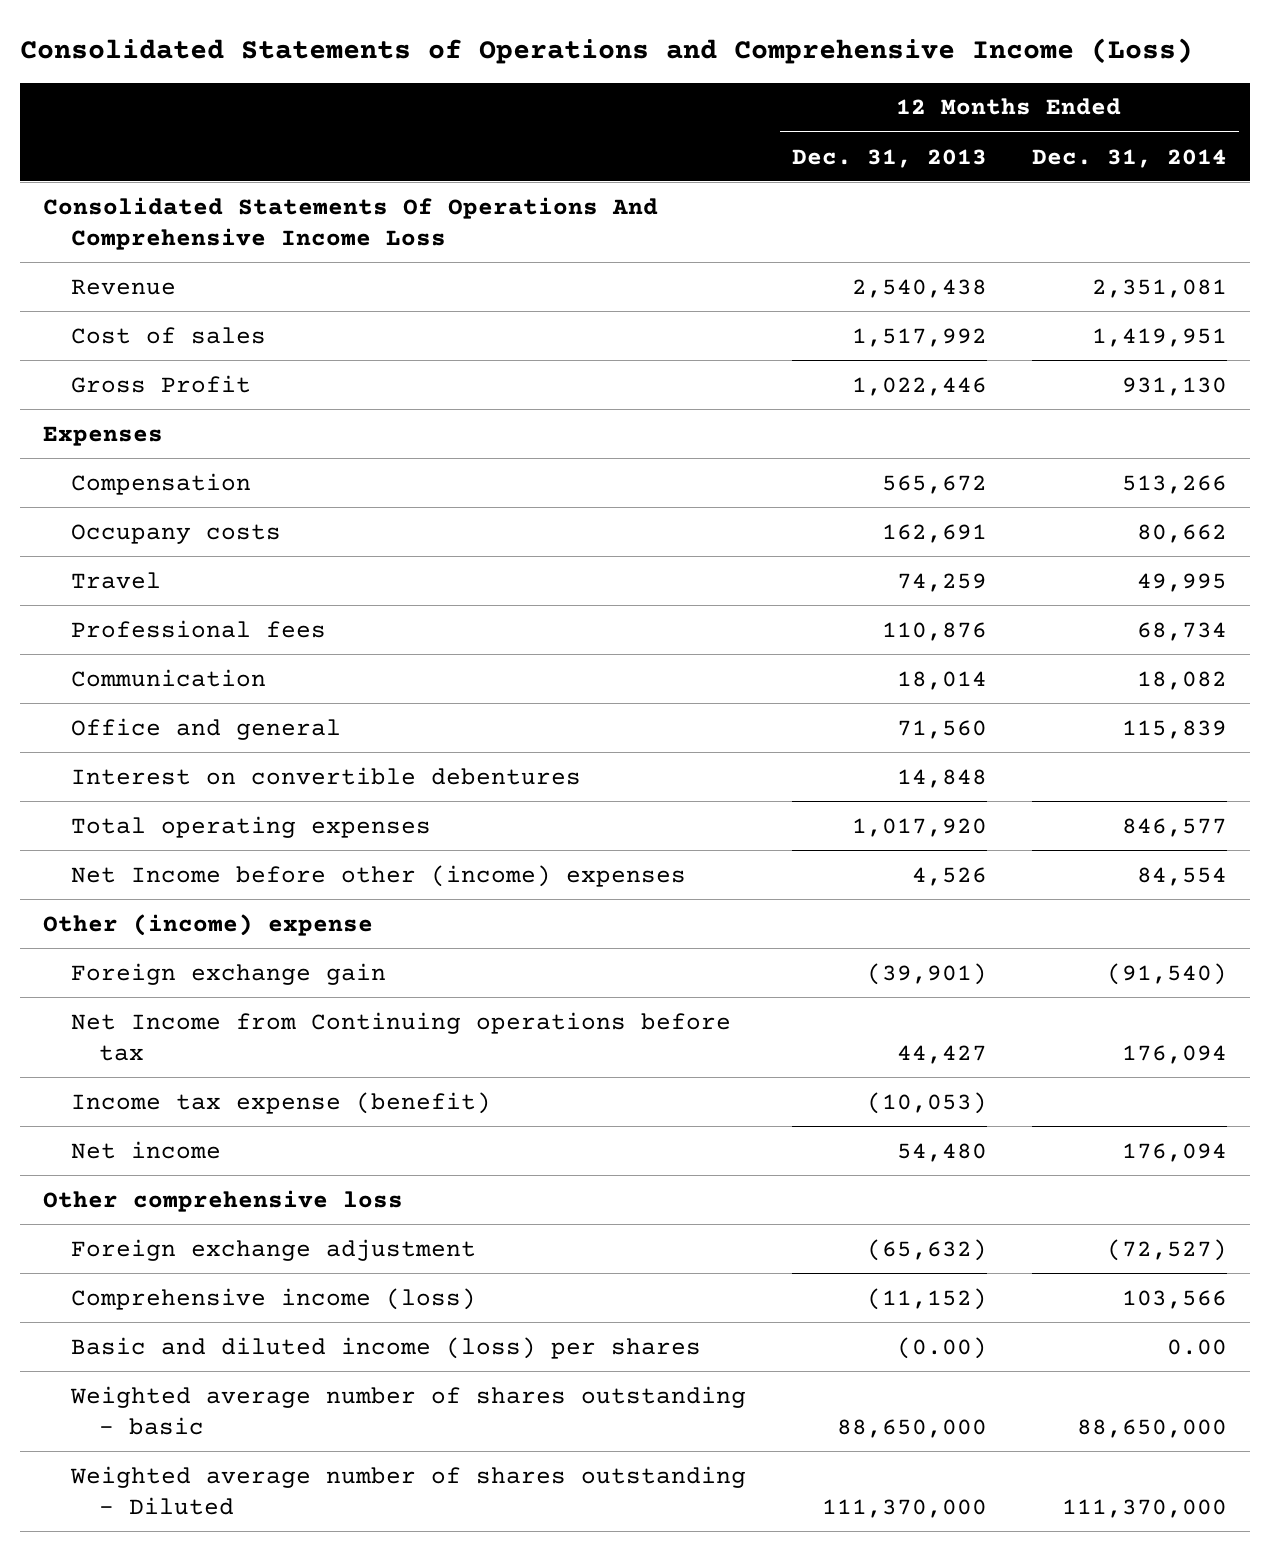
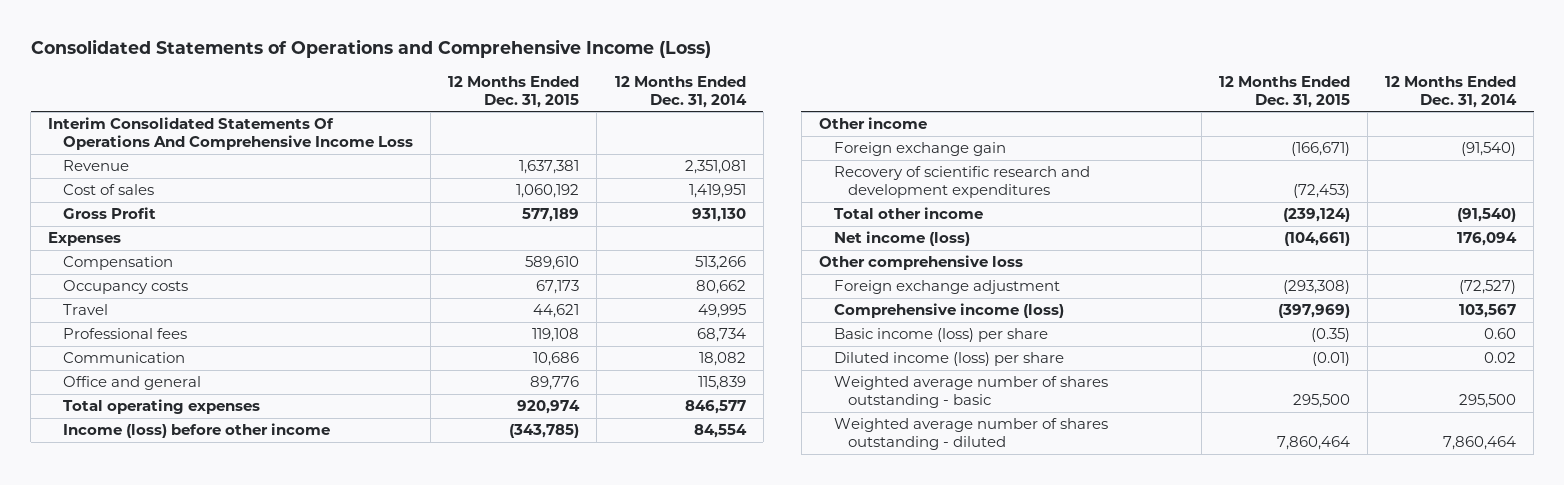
[791,148,987,168] Dec. 31, 2013 -> none
none -> [448,75,580,108] 12 Months Ended Dec. 31, 2015
[42,196,658,251] Consolidated Statements Of Operations And Comprehensive Income Loss -> [48,117,414,151] Interim Consolidated Statements Of Operations And Comprehensive Income Loss
[71,523,282,544] Occupany costs -> [63,280,189,295] Occupancy costs
[71,766,582,785] Interest on convertible debentures -> none
[71,864,687,887] Net Income before other (income) expenses -> [63,423,331,439] Income (loss) before other income
[42,913,373,936] Other (income) expense -> [818,117,927,130] Other income
[71,1011,732,1062] Net Income from Continuing operations before tax -> none
[71,1091,492,1114] Income tax expense (benefit) -> none
none -> [833,166,1090,199] Recovery of scientific research and development expenditures
none -> [833,207,983,220] Total other income
[71,1140,222,1159] Net income -> [833,231,970,247] Net income (loss)
[1122,1289,1228,1309] 103,566 -> [1459,304,1517,319] 103,567
[71,1336,702,1359] Basic and diluted income (loss) per shares -> [833,328,1048,343] Basic income (loss) per share
[1167,1338,1228,1355] 0.00 -> [1484,328,1517,340] 0.60
none -> [833,352,1064,367] Diluted income (loss) per share
[1077,1419,1228,1439] 88,650,000 -> [1459,394,1517,409] 295,500
[70,1465,747,1516] Weighted average number of shares outstanding - Diluted -> [833,418,1108,451] Weighted average number of shares outstanding - diluted
[1062,1499,1228,1519] 111,370,000 -> [1443,436,1517,451] 7,860,464

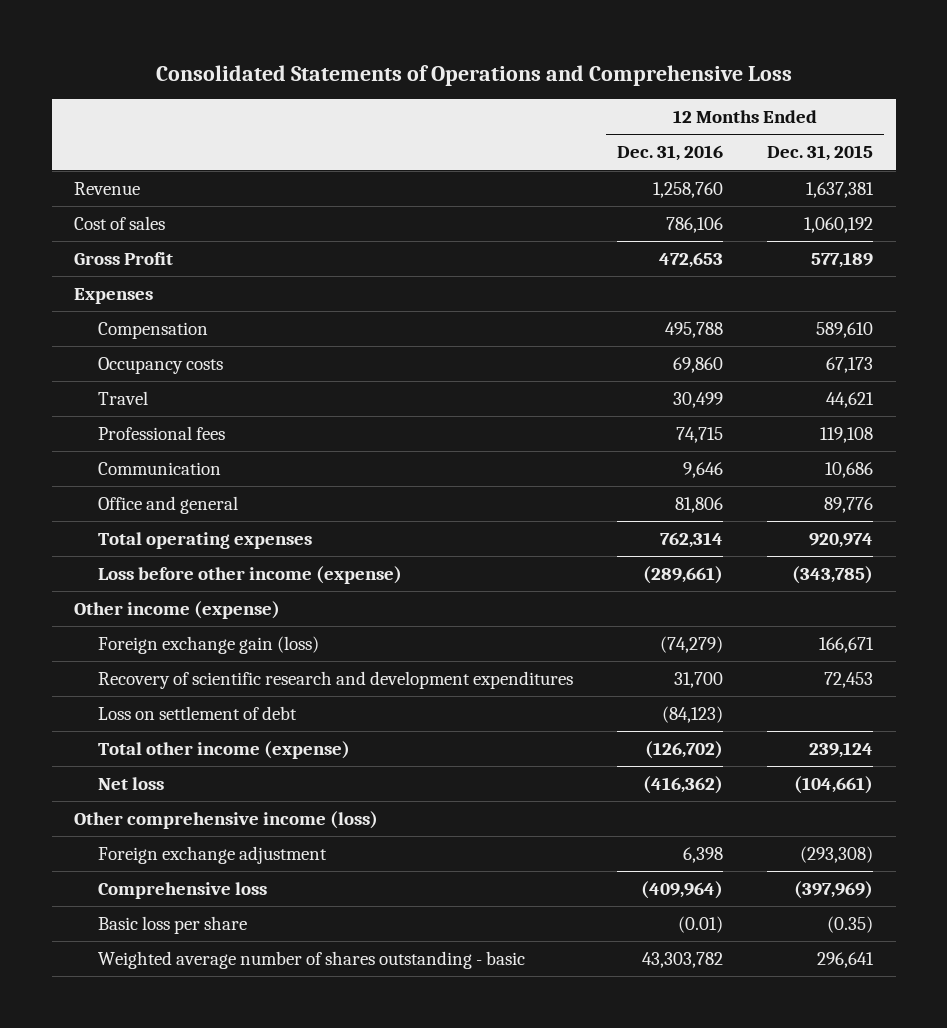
[30,39,711,59] Consolidated Statements of Operations and Comprehensive Income (Loss) -> [155,64,792,86] Consolidated Statements of Operations and Comprehensive Loss
[614,75,747,108] 12 Months Ended Dec. 31, 2014 -> none
none -> [616,145,723,162] Dec. 31, 2016
[48,117,414,151] Interim Consolidated Statements Of Operations And Comprehensive Income Loss -> none
[63,423,331,439] Income (loss) before other income -> [97,565,402,584] Loss before other income (expense)
[818,117,927,130] Other income -> [73,600,280,619] Other income (expense)
[833,142,1006,157] Foreign exchange gain -> [97,635,319,654] Foreign exchange gain (loss)
[1290,142,1350,157] (166,671) -> [819,636,875,653] 166,671
[1292,184,1350,199] (72,453) -> [824,671,874,688] 72,453
none -> [97,705,297,720] Loss on settlement of debt
[833,207,983,220] Total other income -> [97,740,350,759] Total other income (expense)
[1282,208,1350,223] (239,124) -> [809,741,874,758] 239,124
[833,231,970,247] Net income (loss) -> [97,776,164,790] Net loss
[818,255,1023,271] Other comprehensive loss -> [73,810,378,829] Other comprehensive income (loss)
[833,352,1064,367] Diluted income (loss) per share -> none
[833,418,1108,451] Weighted average number of shares outstanding - diluted -> none
[833,303,1064,319] Comprehensive income (loss) -> [97,881,267,899] Comprehensive loss
[833,328,1048,343] Basic income (loss) per share -> [97,915,247,934] Basic loss per share
[1292,394,1350,409] 295,500 -> [817,951,875,968] 296,641

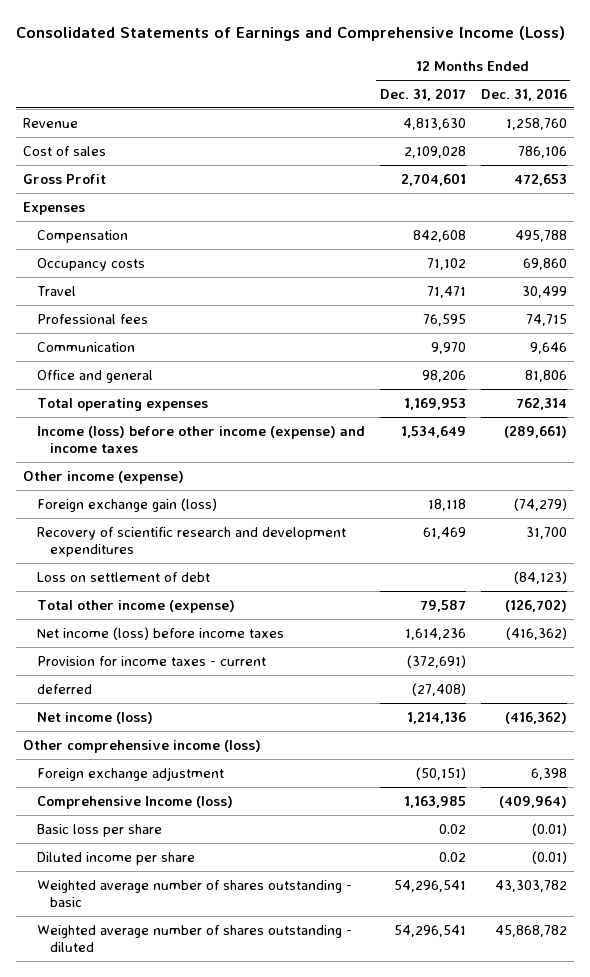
[155,64,792,86] Consolidated Statements of Operations and Comprehensive Loss -> [15,26,565,42] Consolidated Statements of Earnings and Comprehensive Income (Loss)
[767,145,874,162] Dec. 31, 2015 -> none
none -> [379,87,466,101] Dec. 31, 2017
[97,565,402,584] Loss before other income (expense) -> [36,425,365,453] Income (loss) before other income (expense) and income taxes
none -> [36,626,284,640] Net income (loss) before income taxes
none -> [36,655,266,666] Provision for income taxes - current
none -> [36,683,92,694] deferred
[97,776,164,790] Net loss -> [36,711,153,724] Net income (loss)
[97,881,267,899] Comprehensive loss -> [36,795,233,809] Comprehensive Income (loss)
none -> [36,851,195,865] Diluted income per share
none -> [36,924,352,952] Weighted average number of shares outstanding - diluted

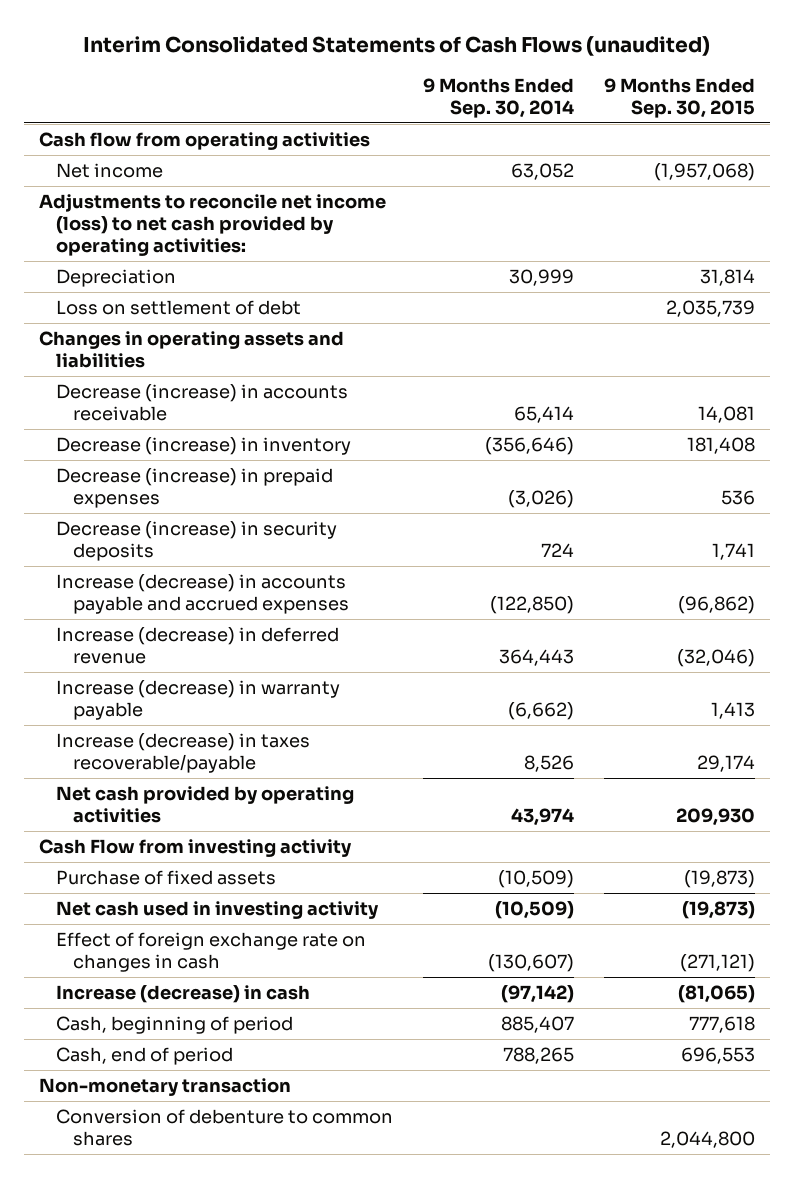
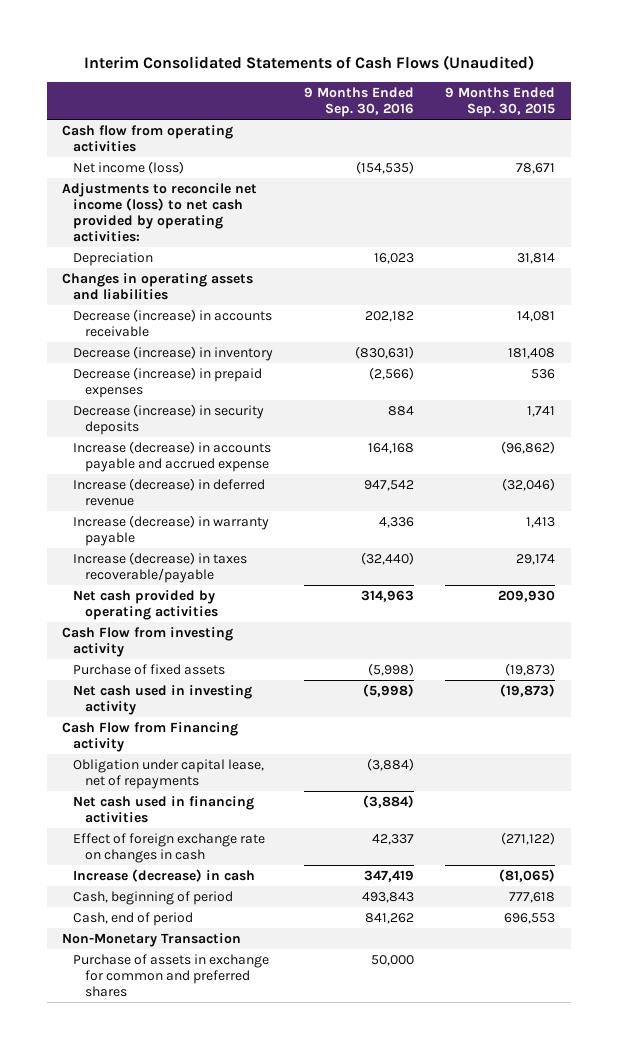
[82,35,710,56] Interim Consolidated Statements of Cash Flows (unaudited) -> [83,55,534,71] Interim Consolidated Statements of Cash Flows (Unaudited)
[422,77,574,118] 9 Months Ended Sep. 30, 2014 -> none
none -> [304,87,415,118] 9 Months Ended Sep. 30, 2016
[55,162,163,178] Net income -> [73,160,185,174] Net income (loss)
[653,162,755,181] (1,957,068) -> [516,162,556,174] 78,671
[55,299,301,315] Loss on settlement of debt -> none
[55,573,349,615] Increase (decrease) in accounts payable and accrued expenses -> [73,440,272,472] Increase (decrease) in accounts payable and accrued expense
none -> [62,721,239,752] Cash Flow from Financing activity
none -> [73,758,265,789] Obligation under capital lease, net of repayments
none -> [73,795,255,823] Net cash used in financing activities
[679,954,755,973] (271,121) -> [501,831,556,845] (271,122)
[55,1108,393,1147] Conversion of debenture to common shares -> none
[38,1077,291,1096] Non-monetary transaction -> [62,932,242,947] Non-Monetary Transaction
none -> [73,953,270,998] Purchase of assets in exchange for common and preferred shares

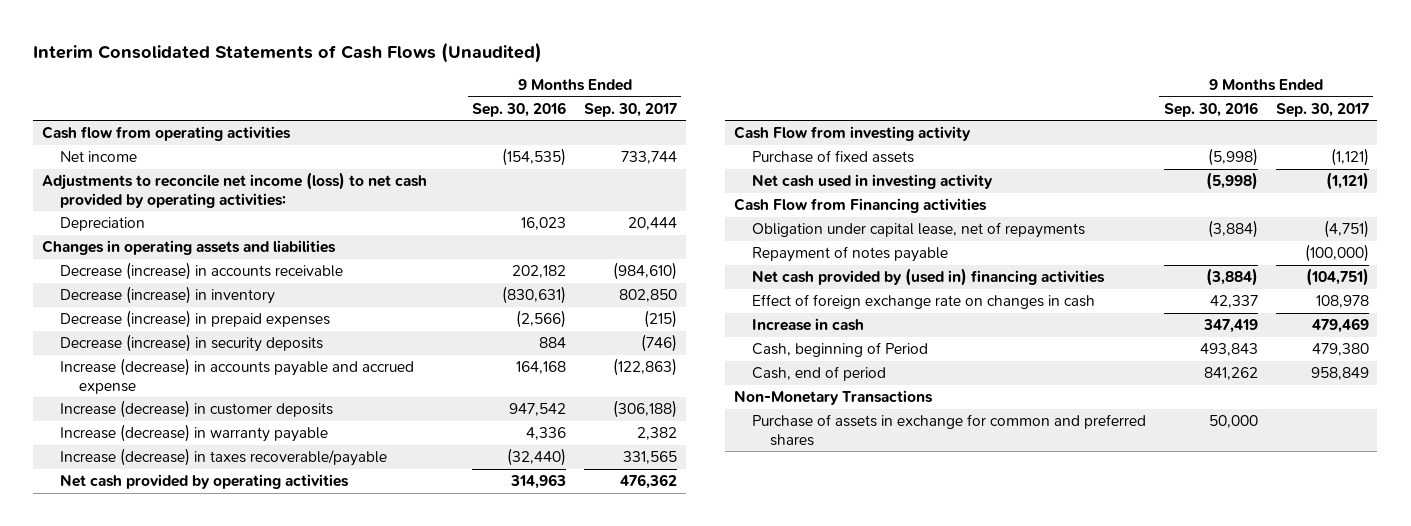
[445,87,556,118] 9 Months Ended Sep. 30, 2015 -> none
none -> [583,102,677,117] Sep. 30, 2017
[73,160,185,174] Net income (loss) -> [60,151,138,163] Net income
[73,477,266,506] Increase (decrease) in deferred revenue -> [60,400,334,419] Increase (decrease) in customer deposits
[62,721,239,752] Cash Flow from Financing activity -> [733,198,987,214] Cash Flow from Financing activities
none -> [752,246,949,263] Repayment of notes payable
[73,795,255,823] Net cash used in financing activities -> [752,268,1106,287] Net cash provided by (used in) financing activities
[73,868,256,882] Increase (decrease) in cash -> [752,318,865,332] Increase in cash
[73,890,234,905] Cash, beginning of period -> [752,342,929,358] Cash, beginning of Period
[62,932,242,947] Non-Monetary Transaction -> [733,390,933,406] Non-Monetary Transactions

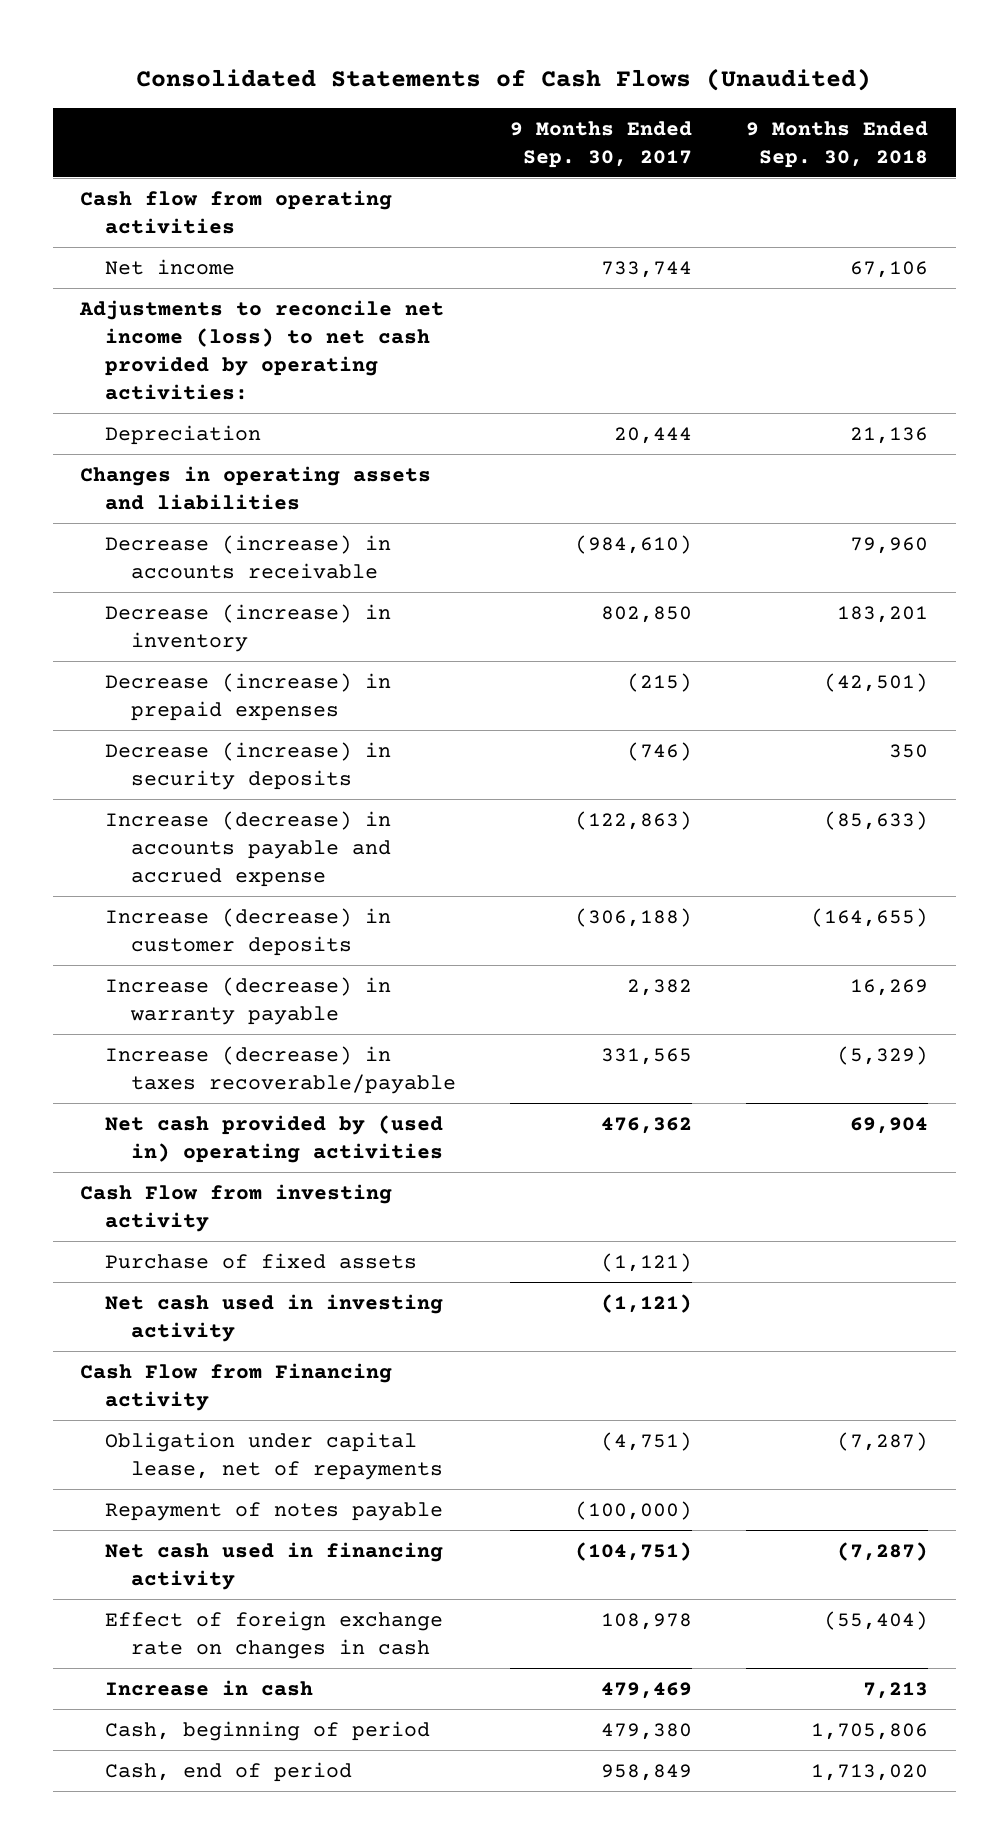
[33,41,543,63] Interim Consolidated Statements of Cash Flows (Unaudited) -> [136,68,872,92] Consolidated Statements of Cash Flows (Unaudited)
[472,101,567,117] Sep. 30, 2016 -> none
none -> [746,120,929,168] 9 Months Ended Sep. 30, 2018
[60,474,350,490] Net cash provided by operating activities -> [105,1114,444,1163] Net cash provided by (used in) operating activities
[733,198,987,214] Cash Flow from Financing activities -> [79,1362,392,1411] Cash Flow from Financing activity
[752,268,1106,287] Net cash provided by (used in) financing activities -> [105,1541,444,1590] Net cash used in financing activity
[752,342,929,358] Cash, beginning of Period -> [105,1720,431,1741] Cash, beginning of period
[733,390,933,406] Non-Monetary Transactions -> none
[752,414,1147,446] Purchase of assets in exchange for common and preferred shares -> none

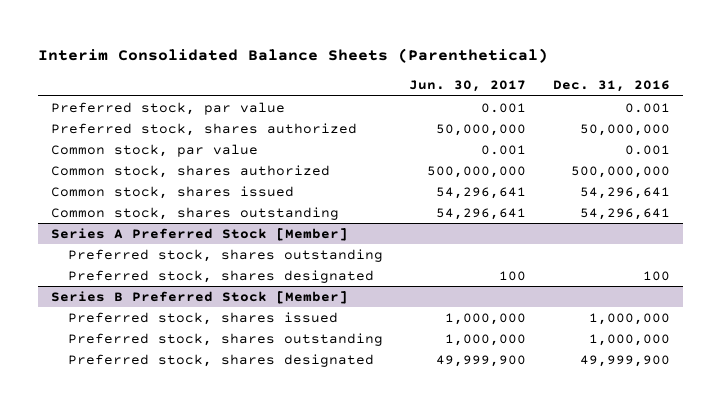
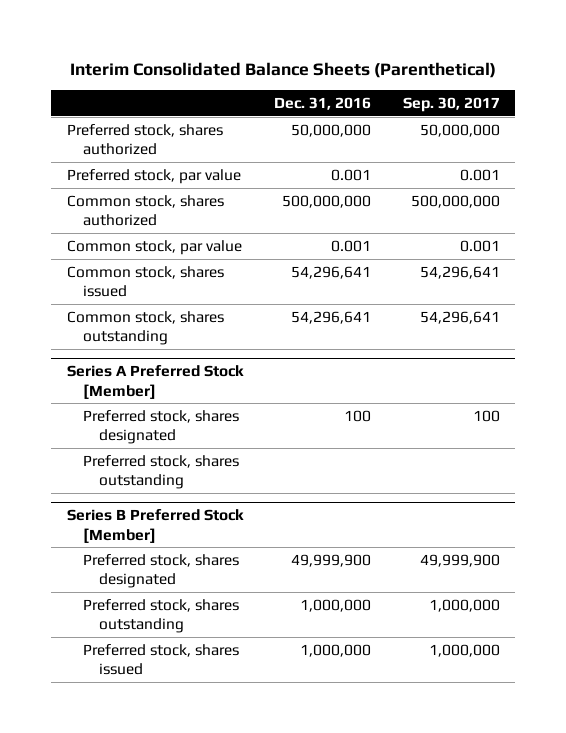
[409,80,527,93] Jun. 30, 2017 -> none
none -> [402,96,500,112] Sep. 30, 2017
[50,101,285,115] Preferred stock, par value -> [66,168,241,184] Preferred stock, par value
[50,143,258,157] Common stock, par value -> [66,239,242,255] Common stock, par value
[68,248,384,262] Preferred stock, shares outstanding -> [82,454,239,490] Preferred stock, shares outstanding
[68,332,384,346] Preferred stock, shares outstanding -> [82,598,239,634] Preferred stock, shares outstanding
[68,311,339,325] Preferred stock, shares issued -> [82,643,239,676] Preferred stock, shares issued

